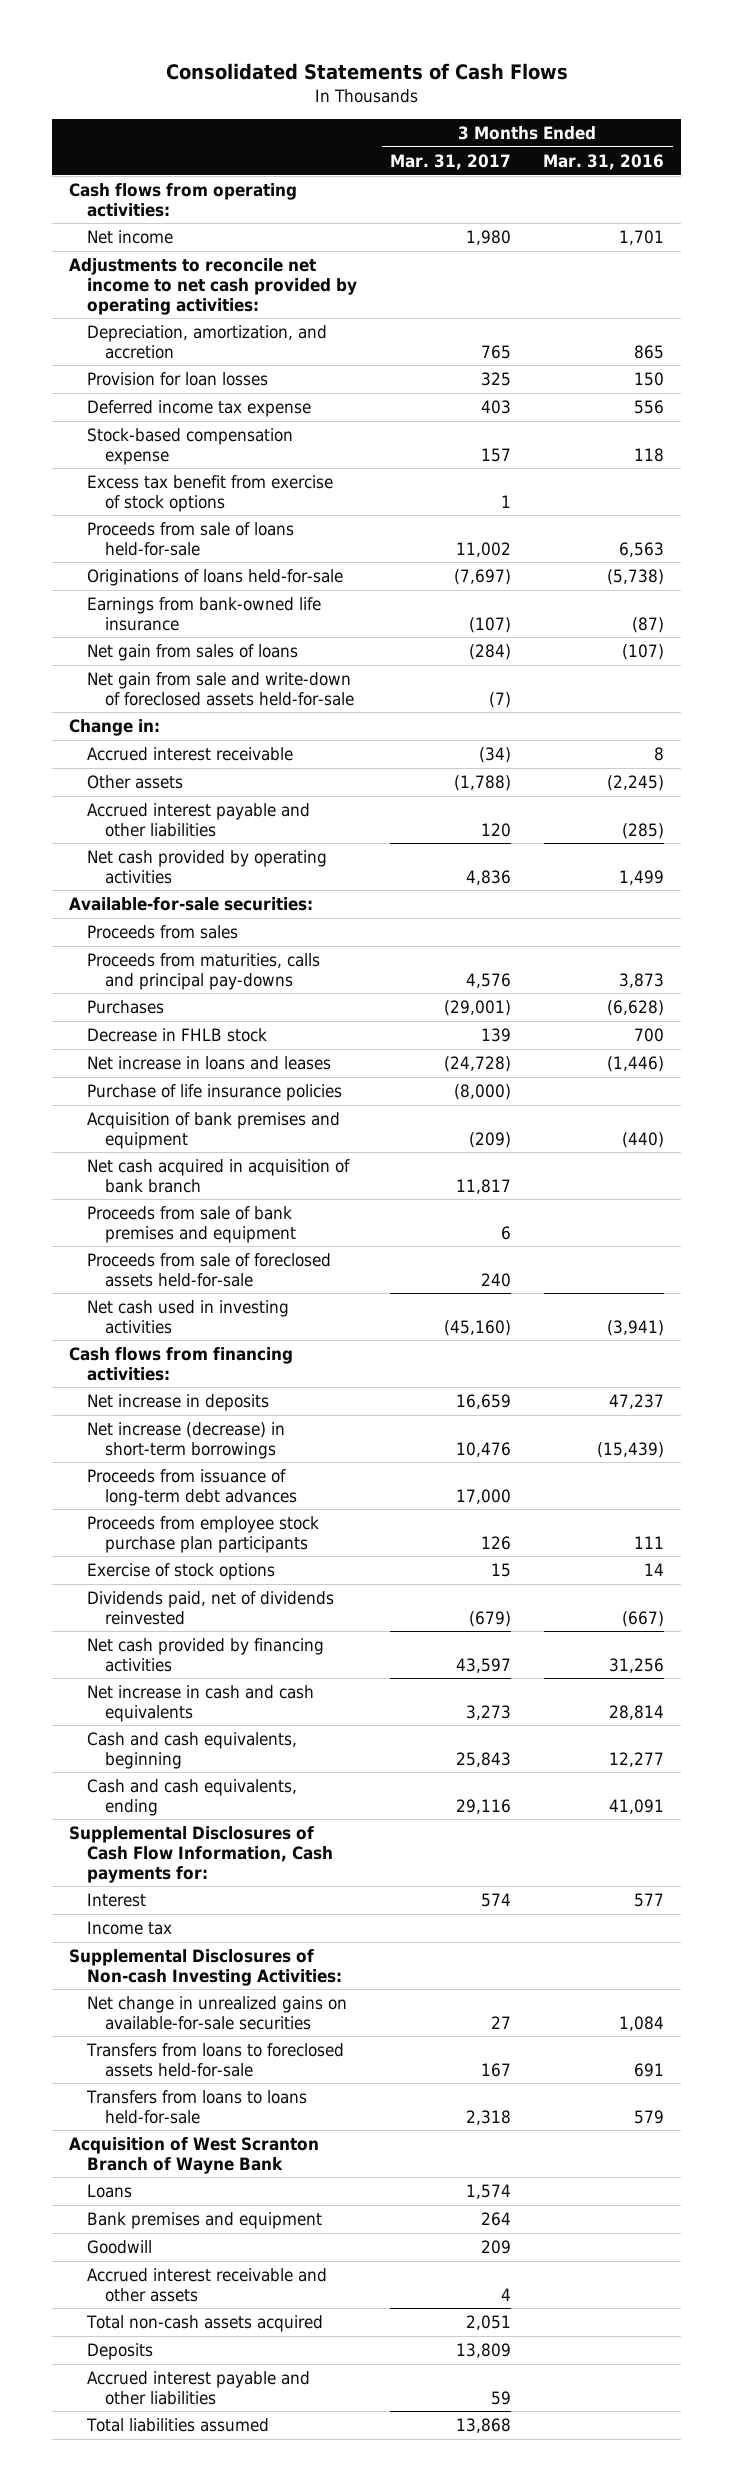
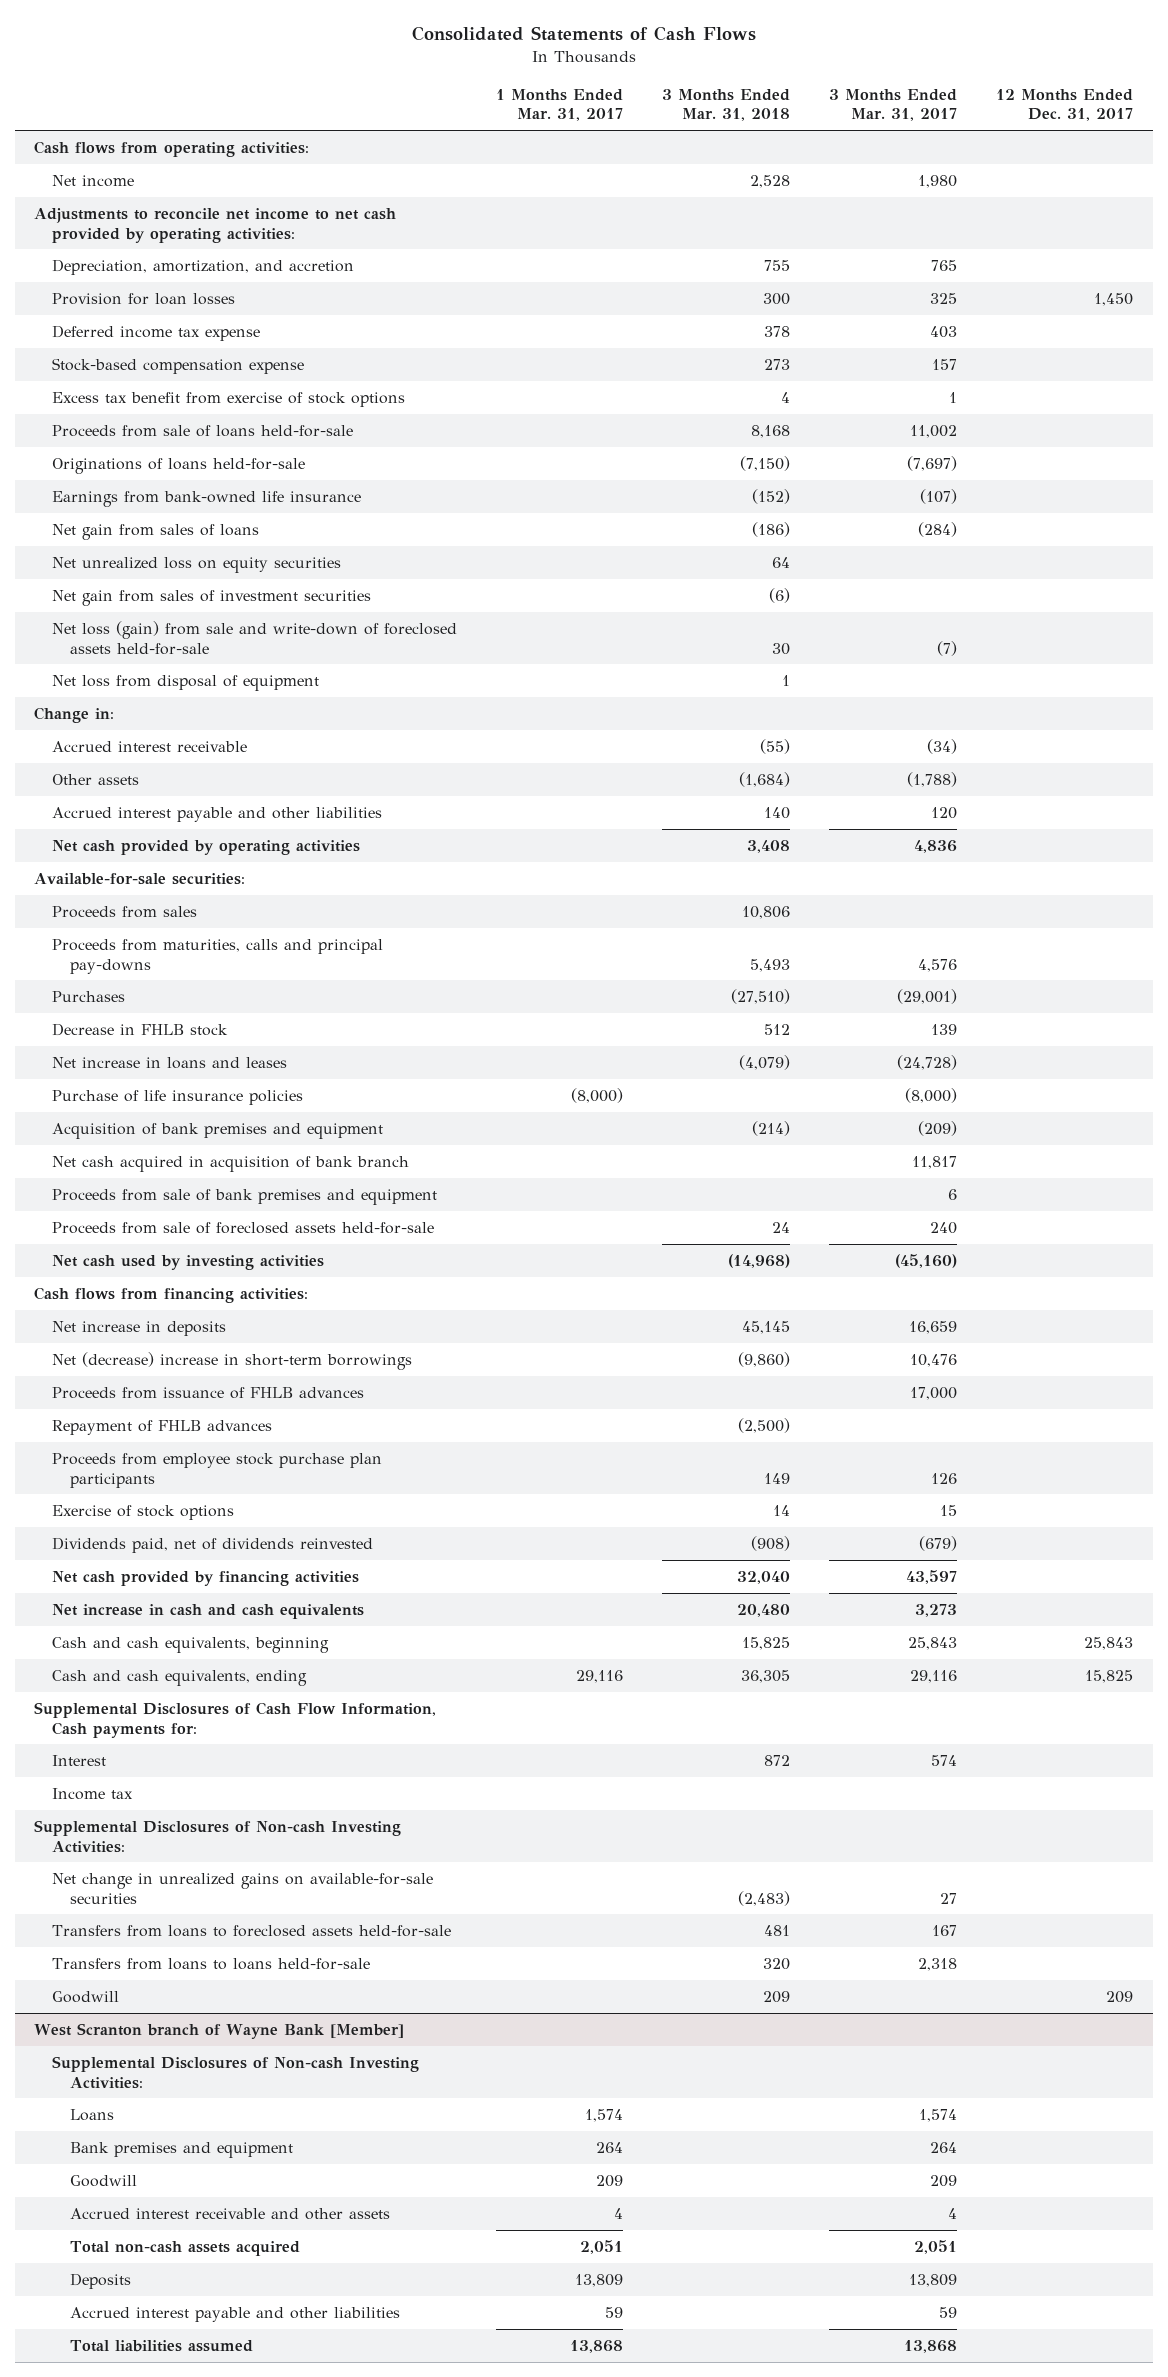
[543,154,665,171] Mar. 31, 2016 -> none
none -> [496,88,624,122] 1 Months Ended Mar. 31, 2017
none -> [662,88,791,122] 3 Months Ended Mar. 31, 2018
none -> [996,88,1134,122] 12 Months Ended Dec. 31, 2017
none -> [52,556,342,573] Net unrealized loss on equity securities
none -> [52,589,372,606] Net gain from sales of investment securities
[86,672,354,706] Net gain from sale and write-down of foreclosed assets held-for-sale -> [52,620,458,655] Net loss (gain) from sale and write-down of foreclosed assets held-for-sale
none -> [52,674,320,691] Net loss from disposal of equipment
[86,1300,289,1334] Net cash used in investing activities -> [52,1254,325,1270] Net cash used by investing activities
[86,1422,285,1459] Net increase (decrease) in short-term borrowings -> [52,1351,413,1370] Net (decrease) increase in short-term borrowings
[86,1469,297,1506] Proceeds from issuance of long-term debt advances -> [52,1386,365,1399] Proceeds from issuance of FHLB advances
none -> [52,1419,273,1435] Repayment of FHLB advances
[68,2137,319,2174] Acquisition of West Scranton Branch of Wayne Bank -> none
none -> [52,1990,120,2003] Goodwill
none -> [34,2022,405,2039] West Scranton branch of Wayne Bank [Member]
none -> [52,2055,420,2089] Supplemental Disclosures of Non-cash Investing Activities:

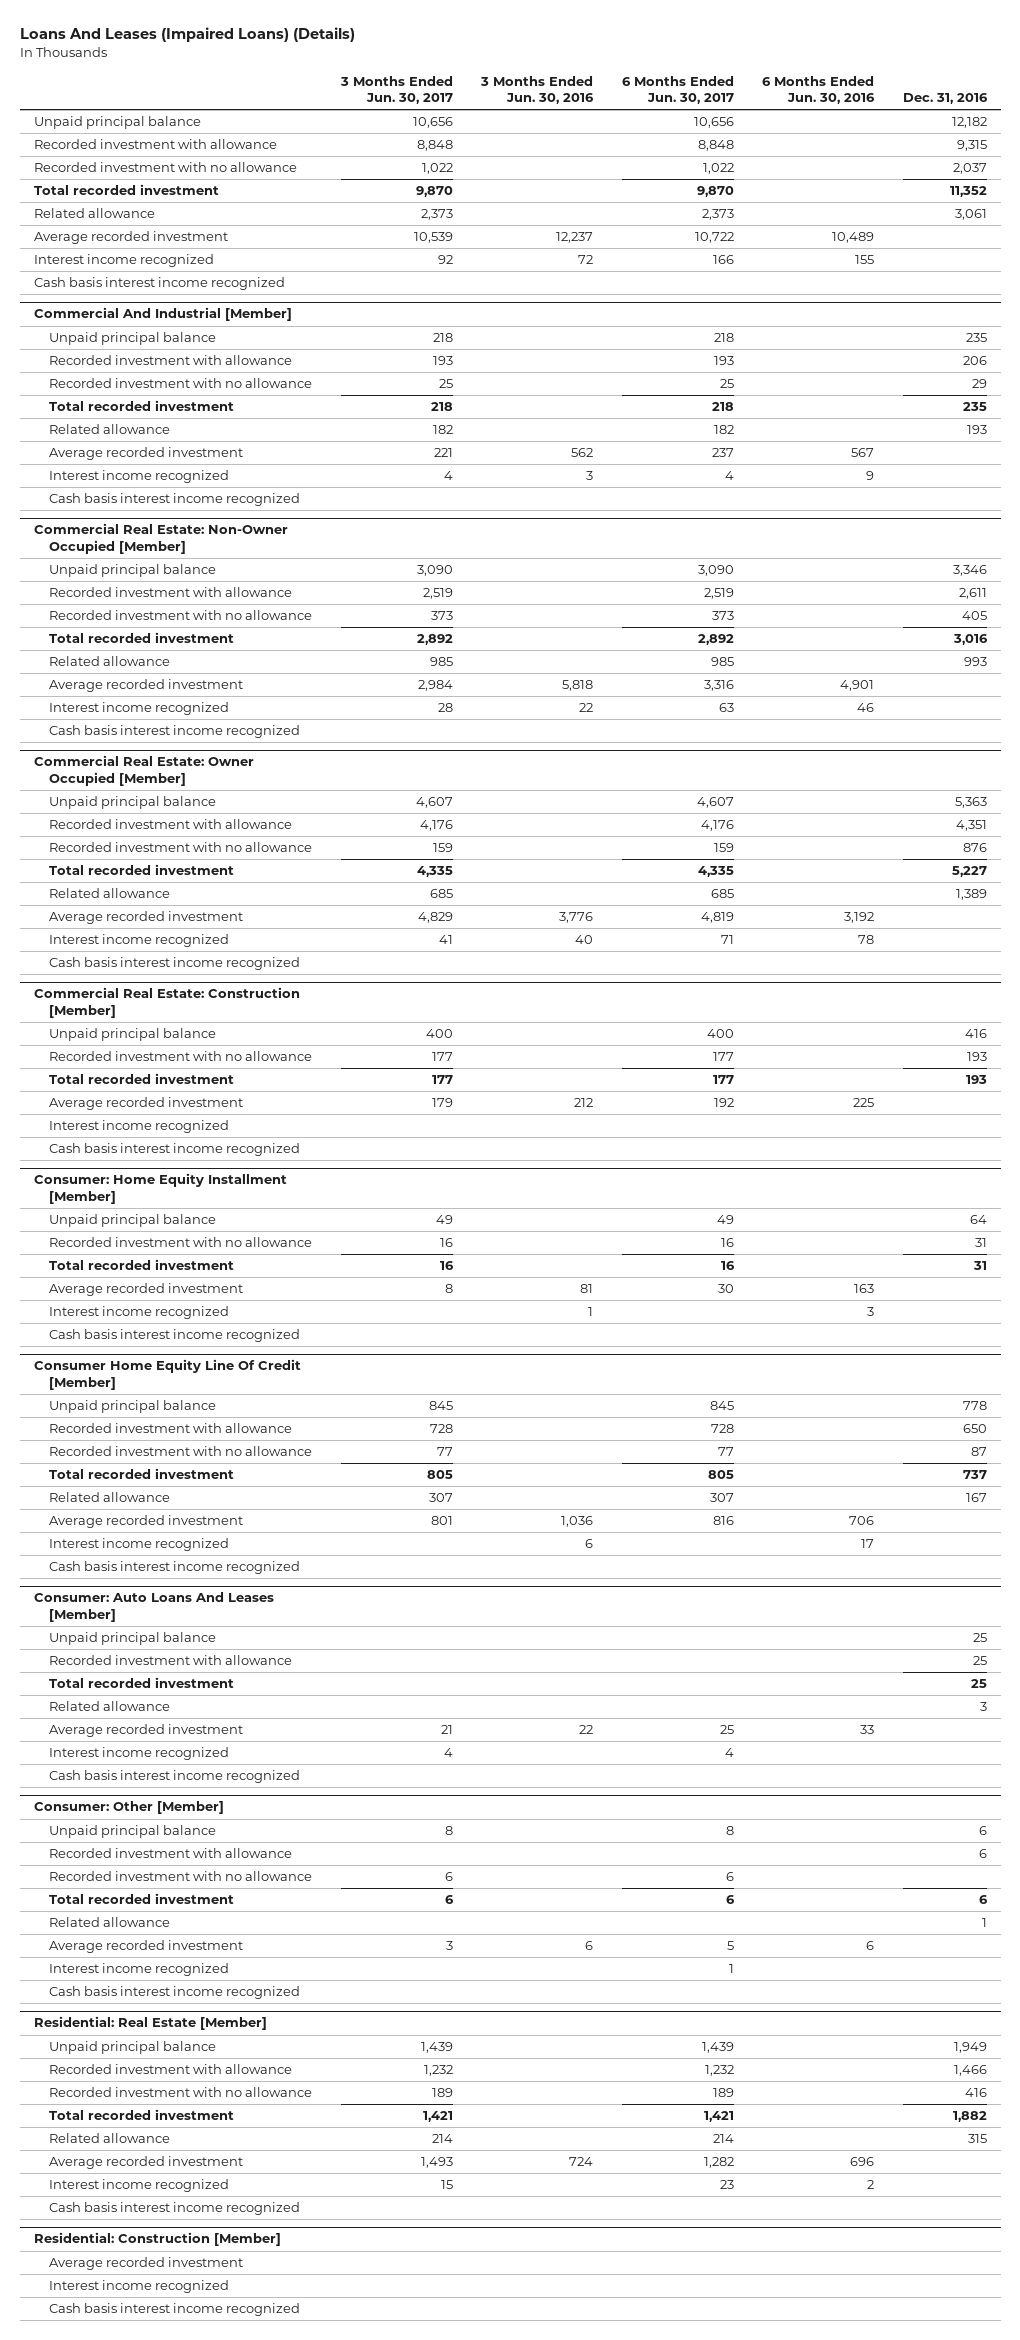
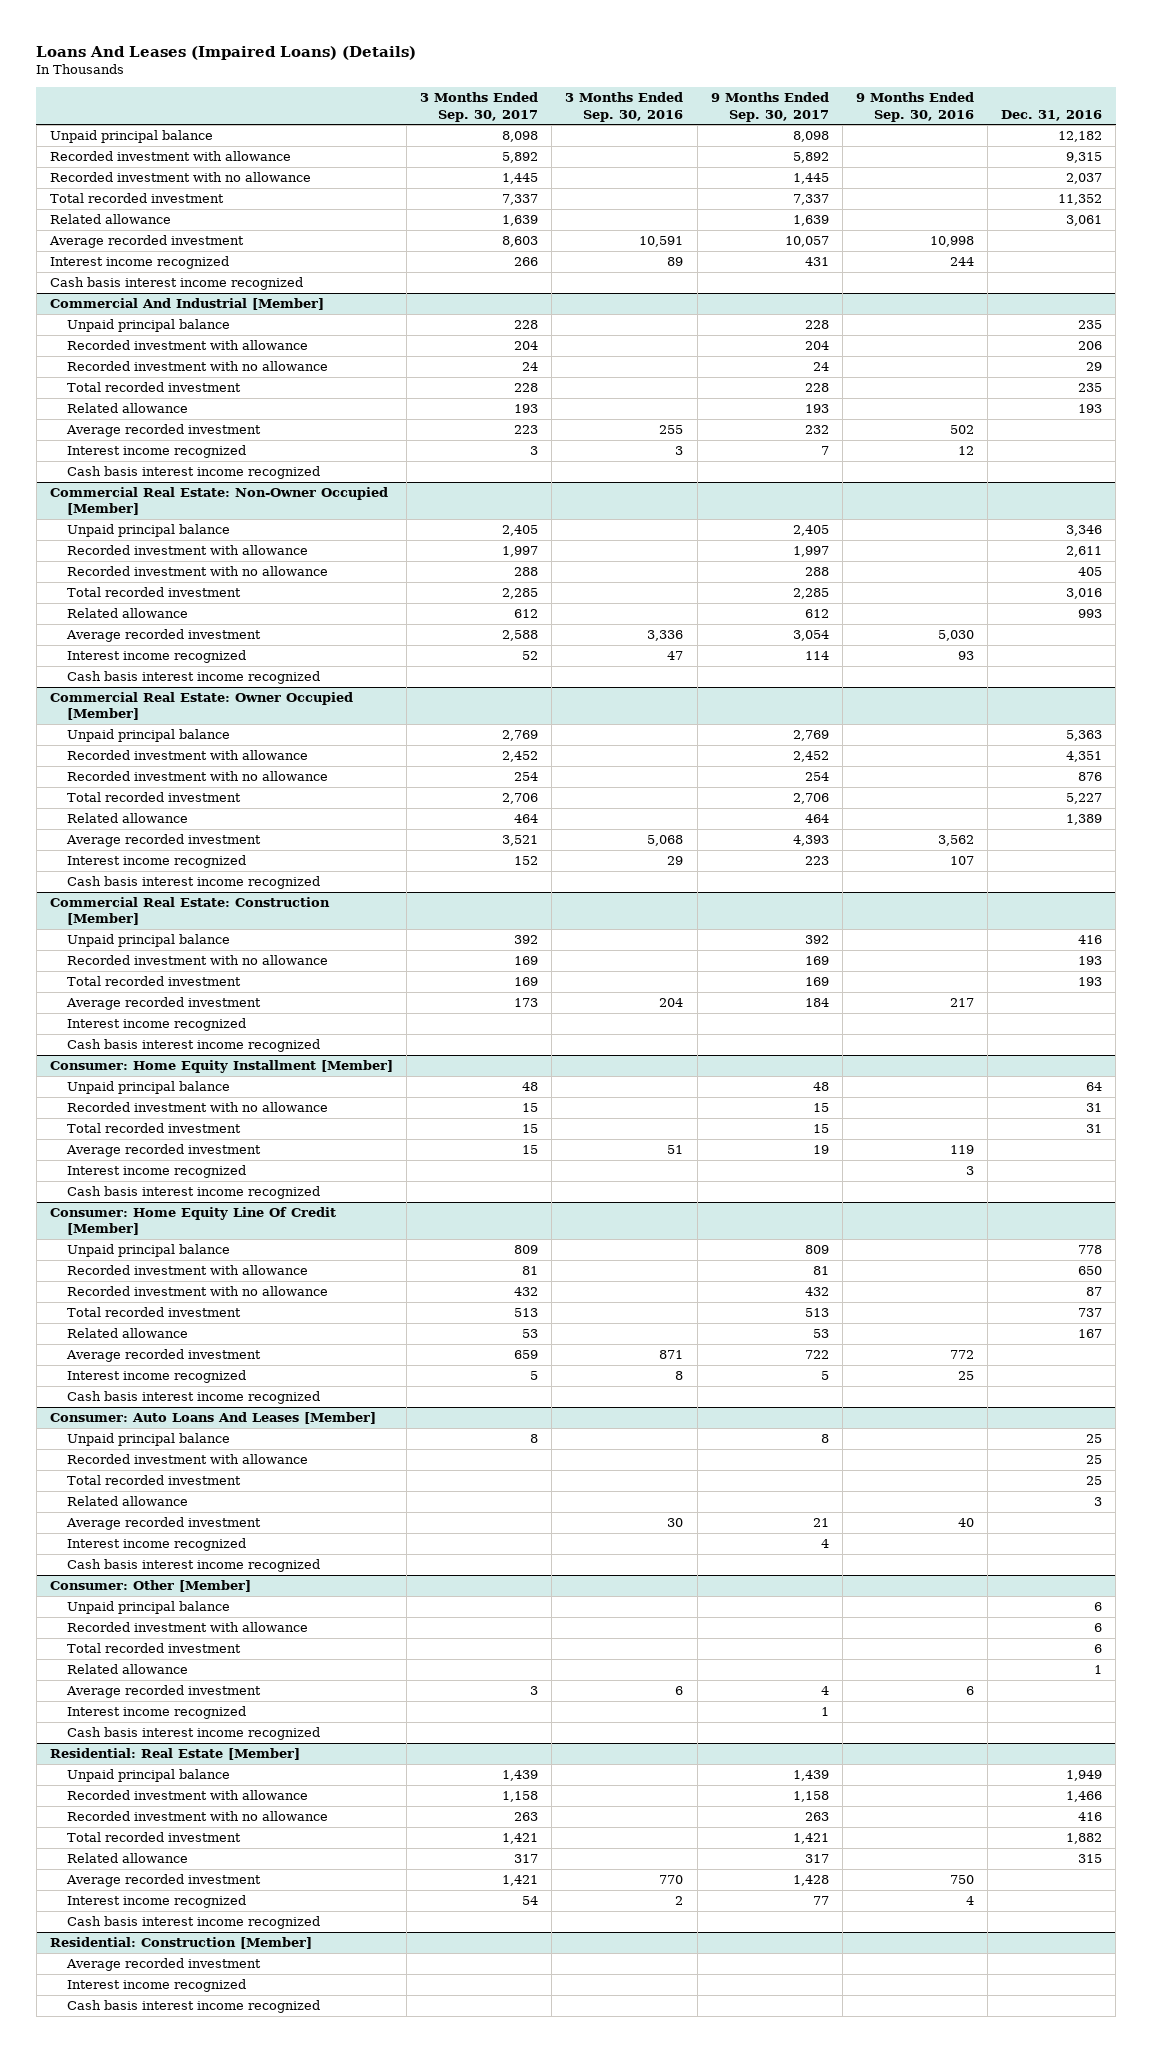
[339,75,453,105] 3 Months Ended Jun. 30, 2017 -> none
[480,75,595,105] 3 Months Ended Jun. 30, 2016 -> none
[621,75,734,105] 6 Months Ended Jun. 30, 2017 -> none
[762,75,876,105] 6 Months Ended Jun. 30, 2016 -> none
none -> [420,92,539,122] 3 Months Ended Sep. 30, 2017
none -> [565,92,684,122] 3 Months Ended Sep. 30, 2016
none -> [710,92,829,122] 9 Months Ended Sep. 30, 2017
none -> [856,92,975,122] 9 Months Ended Sep. 30, 2016
[33,1359,301,1390] Consumer Home Equity Line Of Credit [Member] -> [49,1207,336,1236] Consumer: Home Equity Line Of Credit [Member]
[49,1871,313,1882] Recorded investment with no allowance -> none

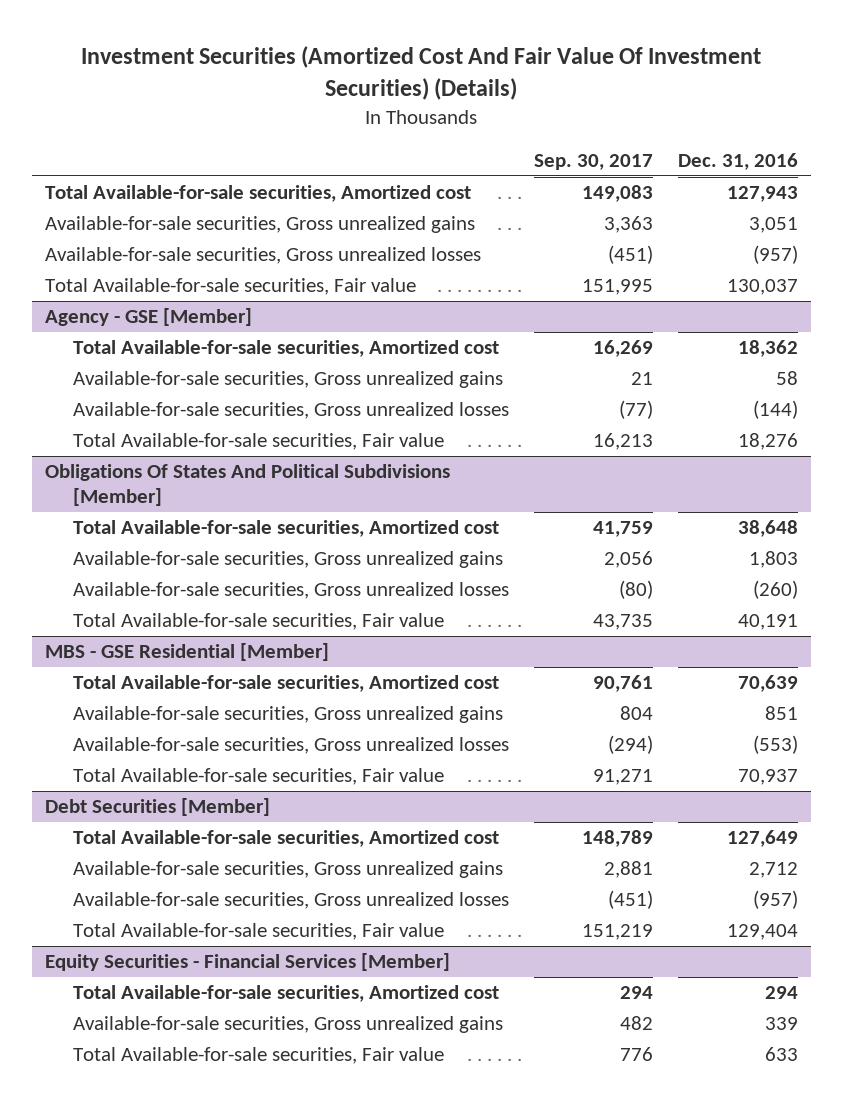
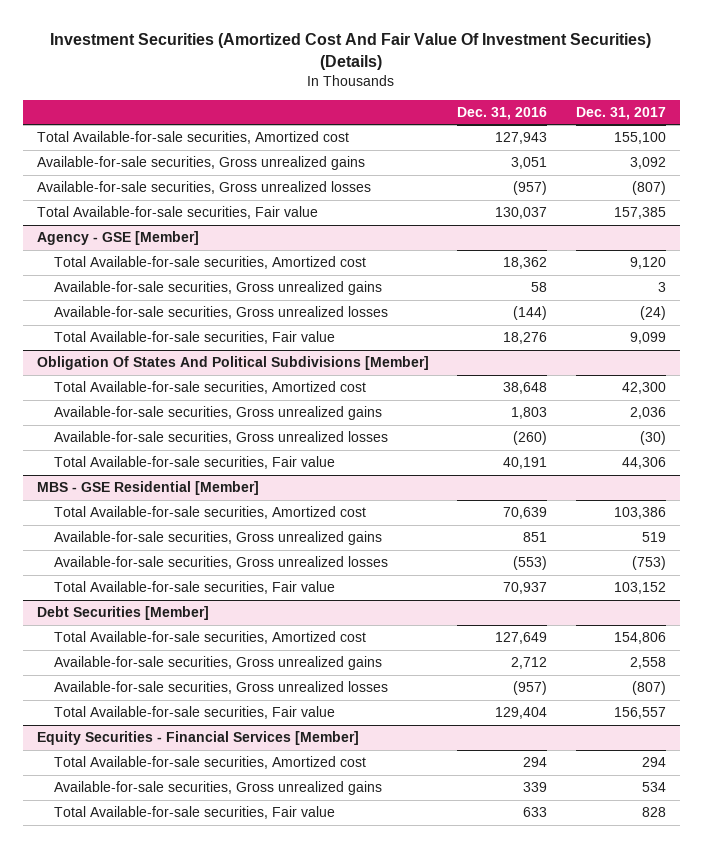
[534,154,654,171] Sep. 30, 2017 -> none
none -> [575,106,666,120] Dec. 31, 2017
[44,464,450,507] Obligations Of States And Political Subdivisions [Member] -> [37,356,430,371] Obligation Of States And Political Subdivisions [Member]

